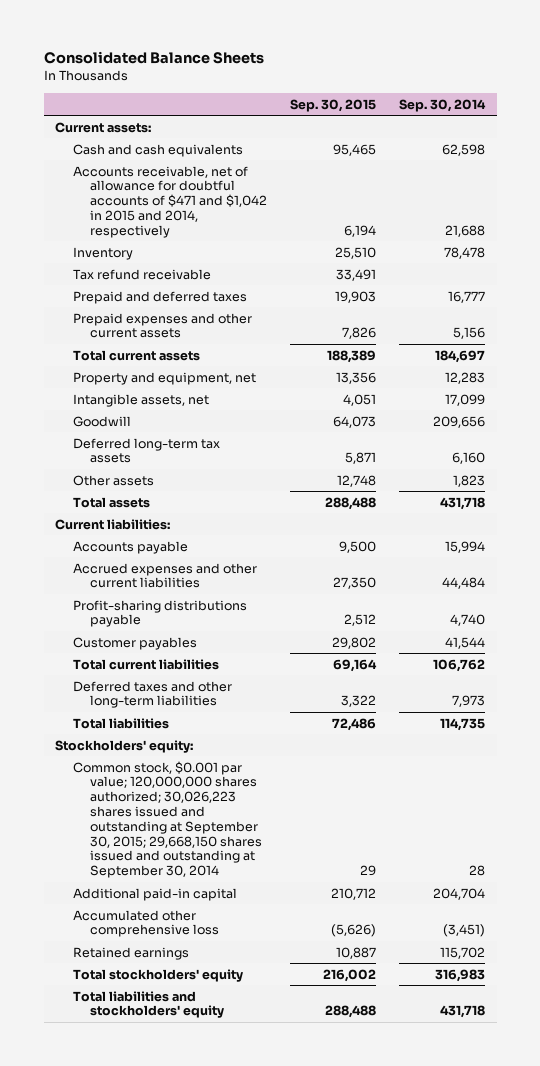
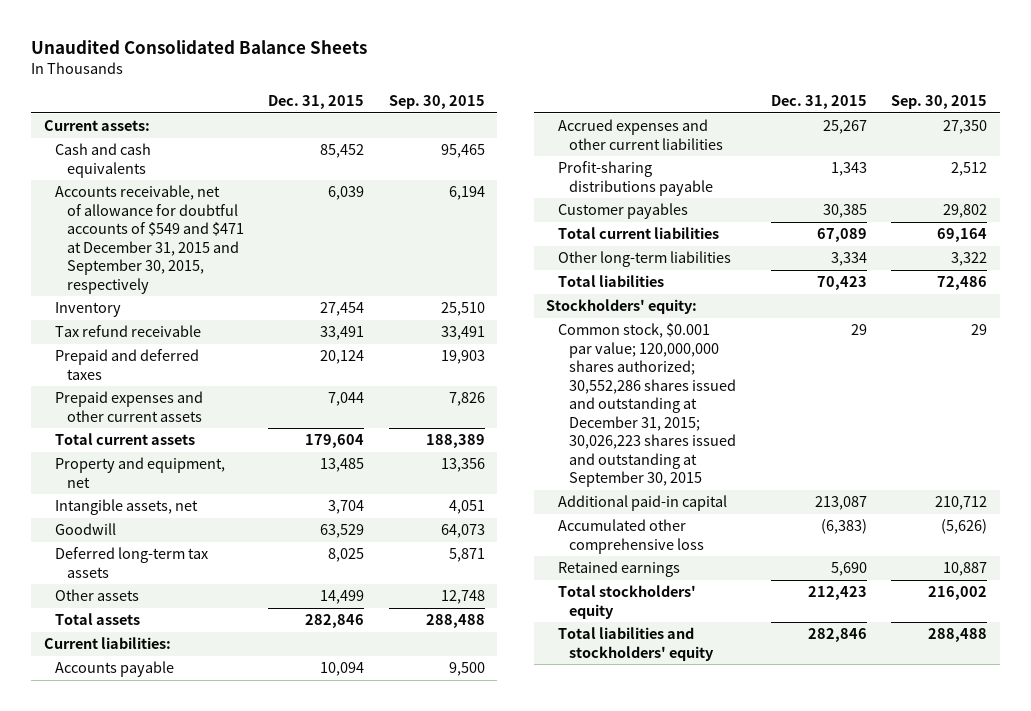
[43,51,264,65] Consolidated Balance Sheets -> [31,40,368,55] Unaudited Consolidated Balance Sheets
[399,98,487,112] Sep. 30, 2014 -> none
none -> [268,94,365,109] Dec. 31, 2015
[72,165,267,238] Accounts receivable, net of allowance for doubtful accounts of $471 and $1,042 in 2015 and 2014, respectively -> [55,185,245,294] Accounts receivable, net of allowance for doubtful accounts of $549 and $471 at December 31, 2015 and September 30, 2015, respectively
[72,680,232,709] Deferred taxes and other long-term liabilities -> [557,251,731,268] Other long-term liabilities
[72,760,262,879] Common stock, $0.001 par value; 120,000,000 shares authorized; 30,026,223 shares issued and outstanding at September 30, 2015; 29,668,150 shares issued and outstanding at September 30, 2014 -> [557,323,737,488] Common stock, $0.001 par value; 120,000,000 shares authorized; 30,552,286 shares issued and outstanding at December 31, 2015; 30,026,223 shares issued and outstanding at September 30, 2015

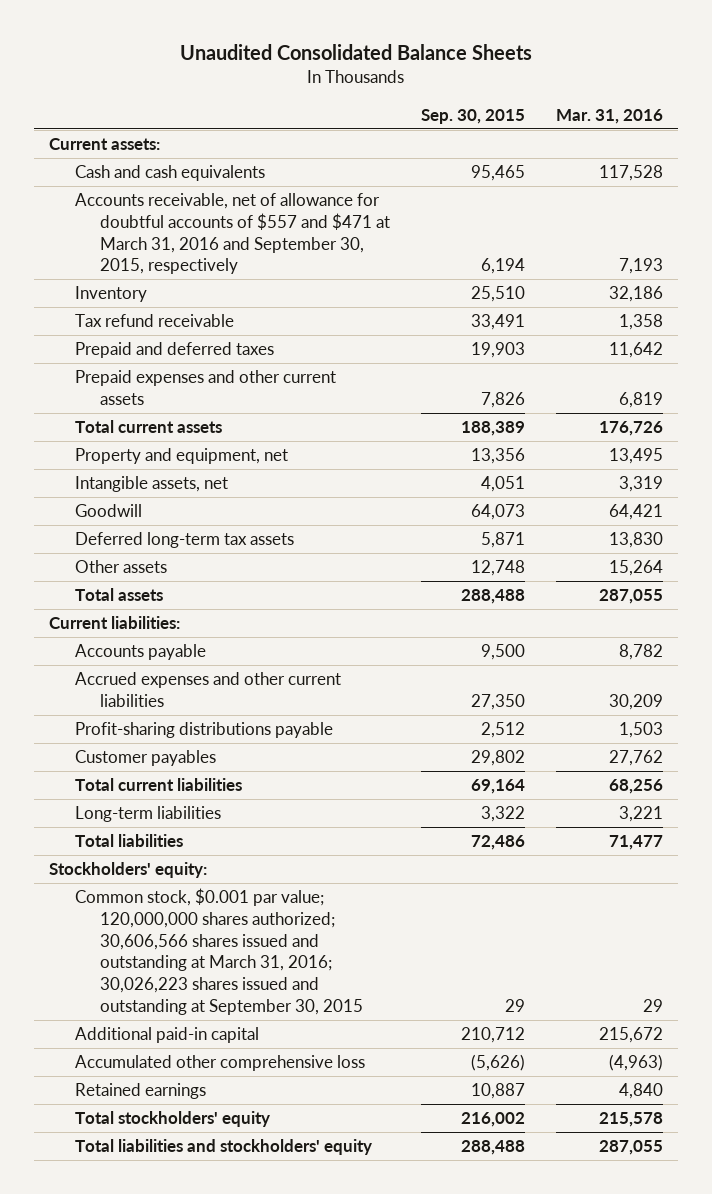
[268,94,365,109] Dec. 31, 2015 -> none
none -> [555,108,663,124] Mar. 31, 2016
[55,185,245,294] Accounts receivable, net of allowance for doubtful accounts of $549 and $471 at December 31, 2015 and September 30, 2015, respectively -> [74,193,391,275] Accounts receivable, net of allowance for doubtful accounts of $557 and $471 at March 31, 2016 and September 30, 2015, respectively
[557,251,731,268] Other long-term liabilities -> [74,806,221,823] Long-term liabilities
[557,323,737,488] Common stock, $0.001 par value; 120,000,000 shares authorized; 30,552,286 shares issued and outstanding at December 31, 2015; 30,026,223 shares issued and outstanding at September 30, 2015 -> [74,888,364,1015] Common stock, $0.001 par value; 120,000,000 shares authorized; 30,606,566 shares issued and outstanding at March 31, 2016; 30,026,223 shares issued and outstanding at September 30, 2015

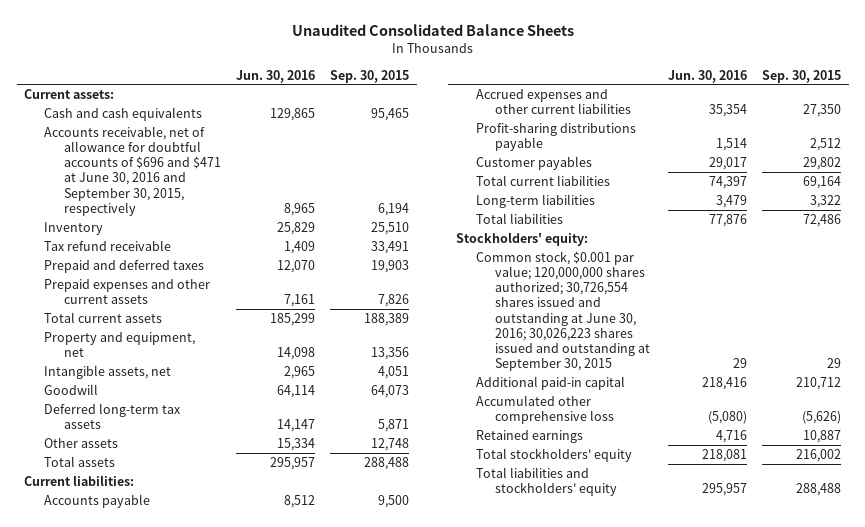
[555,108,663,124] Mar. 31, 2016 -> none
none -> [236,69,316,83] Jun. 30, 2016
[74,193,391,275] Accounts receivable, net of allowance for doubtful accounts of $557 and $471 at March 31, 2016 and September 30, 2015, respectively -> [44,125,221,216] Accounts receivable, net of allowance for doubtful accounts of $696 and $471 at June 30, 2016 and September 30, 2015, respectively
[74,888,364,1015] Common stock, $0.001 par value; 120,000,000 shares authorized; 30,606,566 shares issued and outstanding at March 31, 2016; 30,026,223 shares issued and outstanding at September 30, 2015 -> [475,250,651,372] Common stock, $0.001 par value; 120,000,000 shares authorized; 30,726,554 shares issued and outstanding at June 30, 2016; 30,026,223 shares issued and outstanding at September 30, 2015

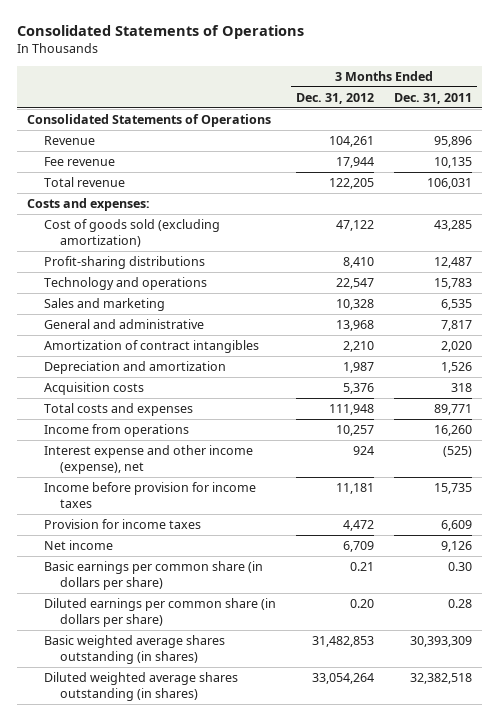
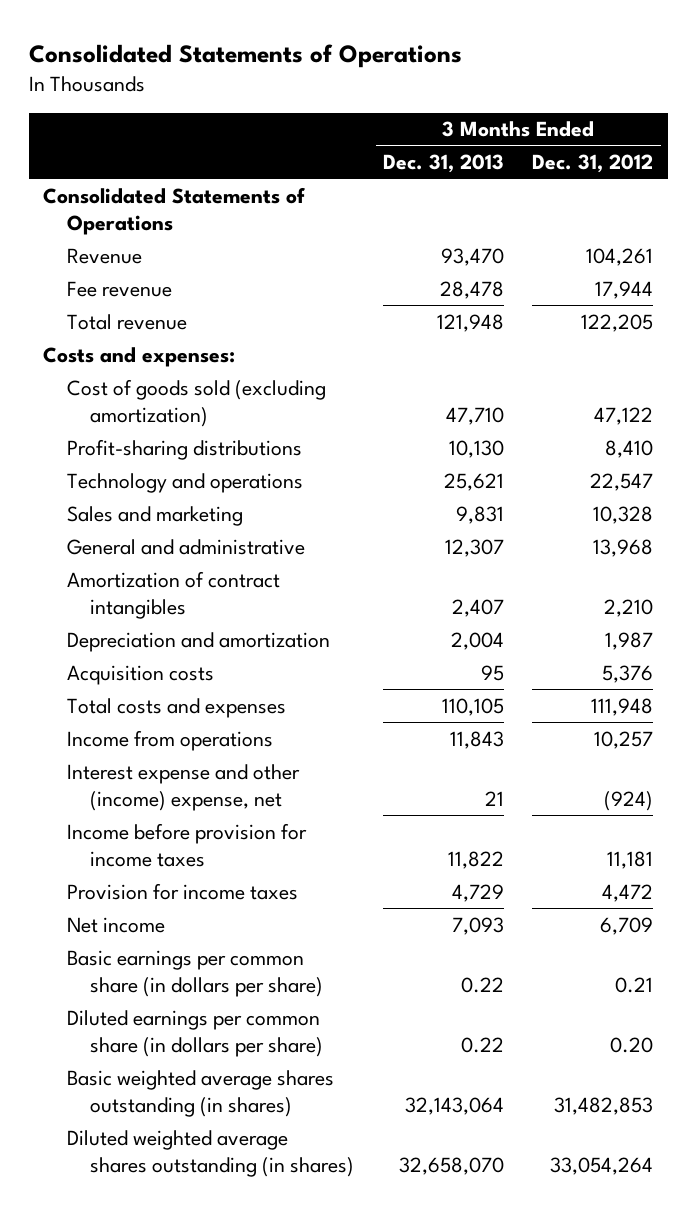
[394,92,473,104] Dec. 31, 2011 -> none
none -> [382,154,504,174] Dec. 31, 2013
[43,445,253,474] Interest expense and other income (expense), net -> [66,763,300,811] Interest expense and other (income) expense, net
[352,446,374,456] 924 -> [604,790,654,811] (924)

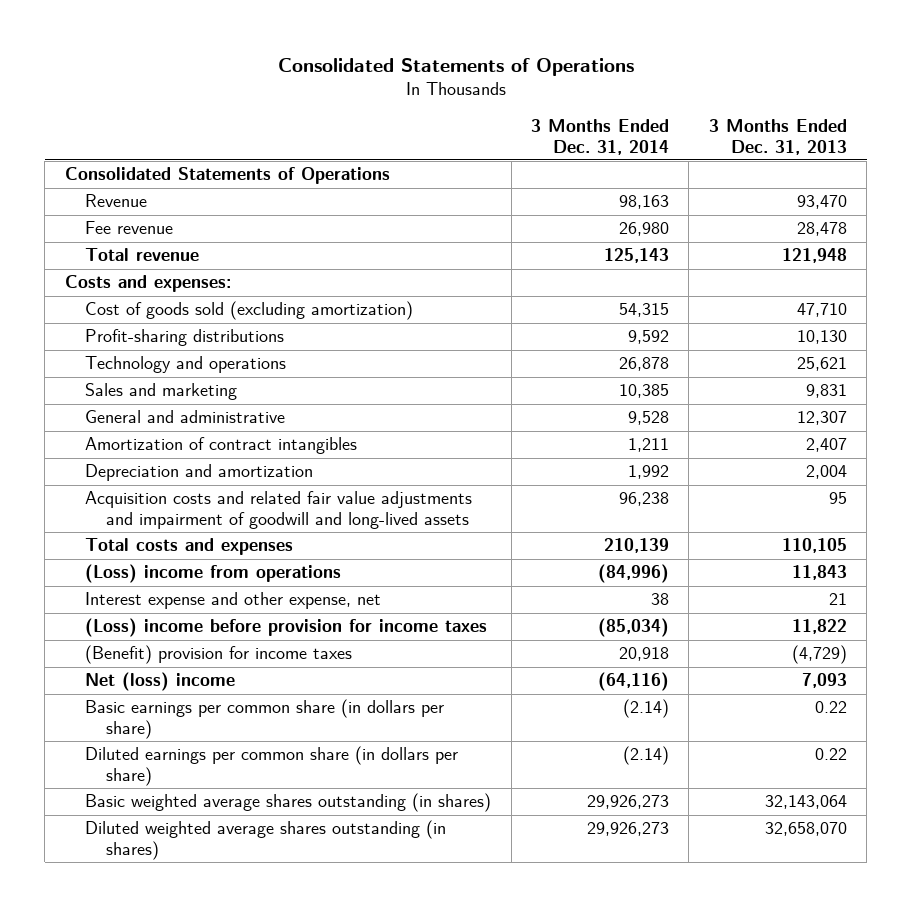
[532,154,654,174] Dec. 31, 2012 -> none
none -> [530,118,669,155] 3 Months Ended Dec. 31, 2014
[66,664,214,685] Acquisition costs -> [85,491,473,530] Acquisition costs and related fair value adjustments and impairment of goodwill and long-lived assets
[66,729,273,751] Income from operations -> [85,564,342,584] (Loss) income from operations
[66,763,300,811] Interest expense and other (income) expense, net -> [85,592,382,610] Interest expense and other expense, net
[66,822,307,867] Income before provision for income taxes -> [85,618,488,638] (Loss) income before provision for income taxes
[66,882,298,900] Provision for income taxes -> [85,645,353,665] (Benefit) provision for income taxes
[451,883,504,902] 4,729 -> [791,645,847,665] (4,729)
[66,916,165,933] Net income -> [85,672,236,692] Net (loss) income

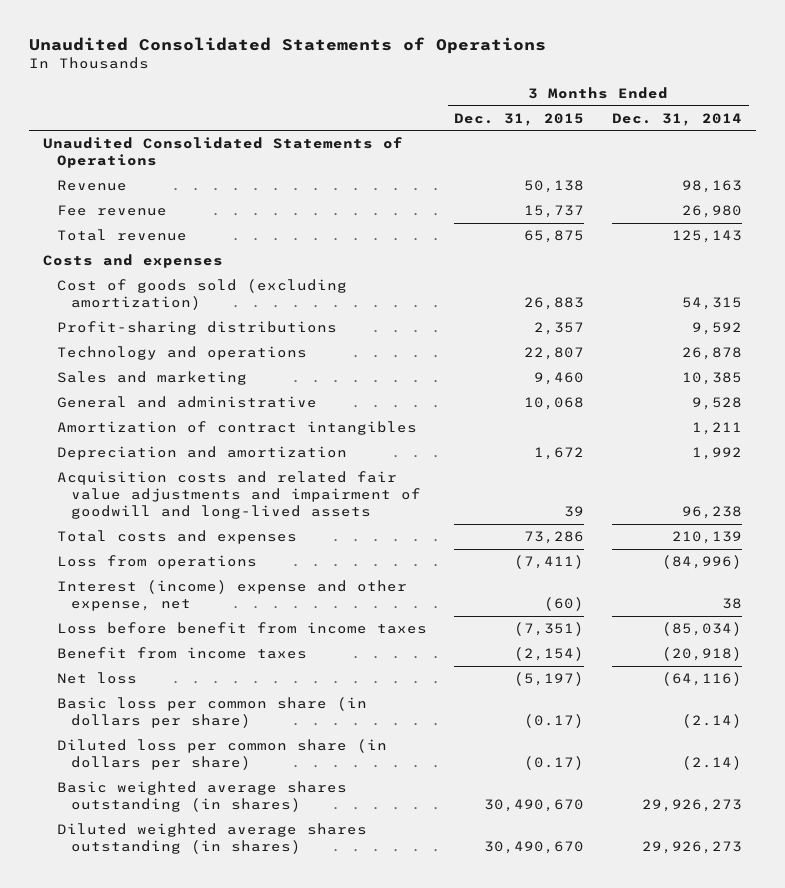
[277,57,634,76] Consolidated Statements of Operations -> [29,36,547,54] Unaudited Consolidated Statements of Operations
[708,118,847,155] 3 Months Ended Dec. 31, 2013 -> none
none -> [454,112,585,126] Dec. 31, 2015
[64,167,390,185] Consolidated Statements of Operations -> [42,136,403,168] Unaudited Consolidated Statements of Operations
[64,275,231,293] Costs and expenses: -> [42,253,223,268] Costs and expenses
[85,564,342,584] (Loss) income from operations -> [57,554,258,569] Loss from operations
[85,592,382,610] Interest expense and other expense, net -> [57,579,408,611] Interest (income) expense and other expense, net
[85,618,488,638] (Loss) income before provision for income taxes -> [57,621,428,634] Loss before benefit from income taxes
[85,645,353,665] (Benefit) provision for income taxes -> [57,646,308,659] Benefit from income taxes
[618,647,669,662] 20,918 -> [661,646,742,661] (20,918)
[85,672,236,692] Net (loss) income -> [57,671,138,684] Net loss
[85,699,445,740] Basic earnings per common share (in dollars per share) -> [57,696,368,728] Basic loss per common share (in dollars per share)
[85,746,459,787] Diluted earnings per common share (in dollars per share) -> [57,738,388,770] Diluted loss per common share (in dollars per share)

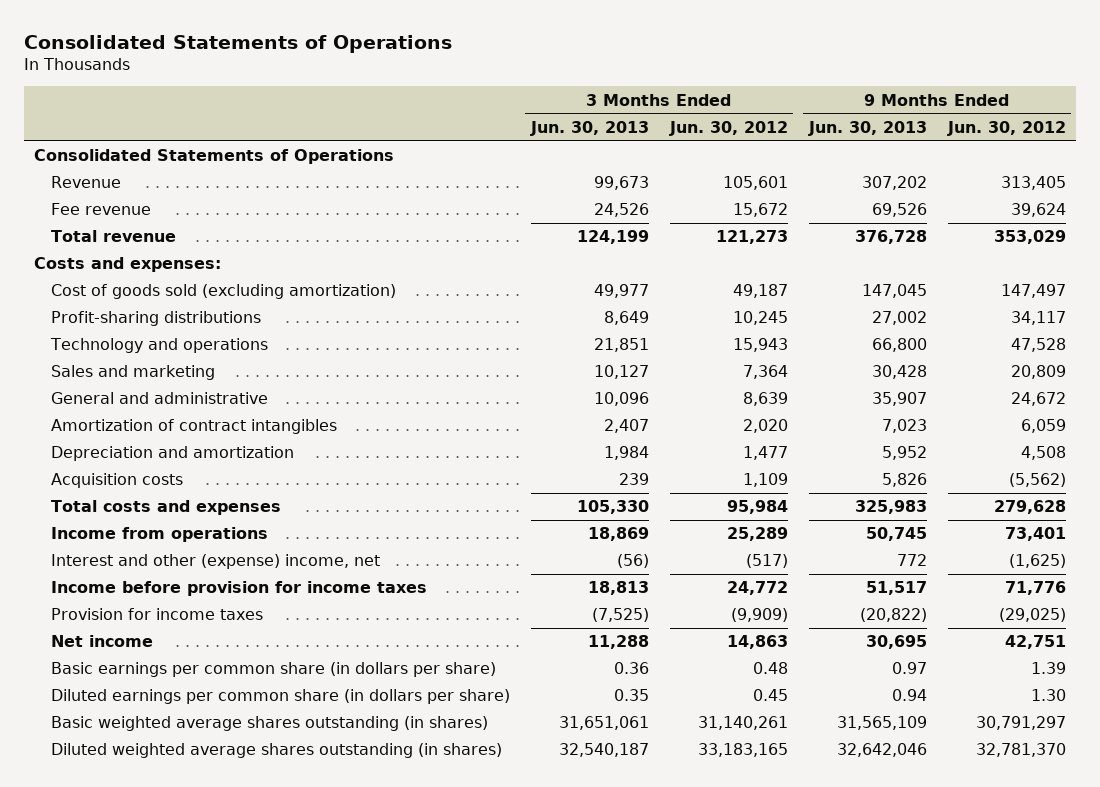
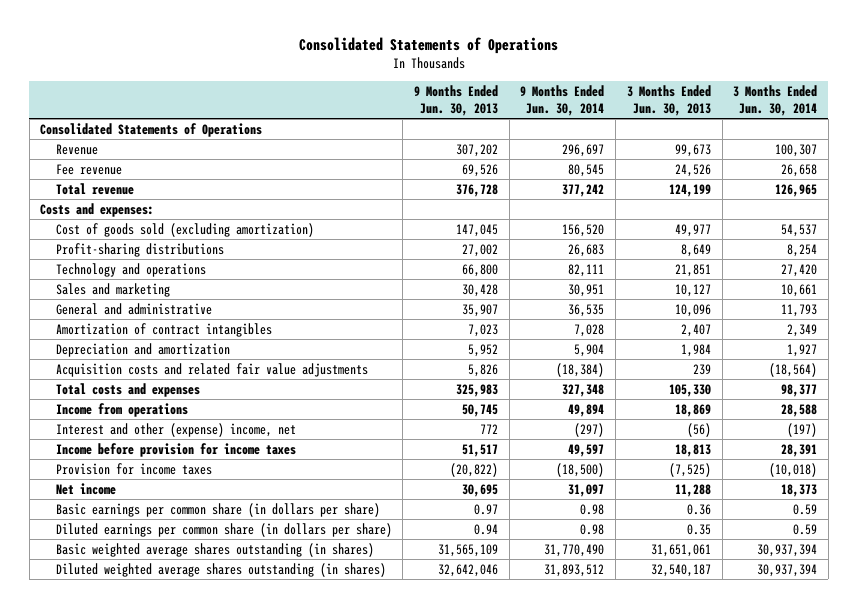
[668,120,788,136] Jun. 30, 2012 -> none
[946,120,1066,136] Jun. 30, 2012 -> none
none -> [520,84,605,116] 9 Months Ended Jun. 30, 2014
none -> [733,84,818,116] 3 Months Ended Jun. 30, 2014
[50,473,183,489] Acquisition costs -> [55,362,368,377] Acquisition costs and related fair value adjustments

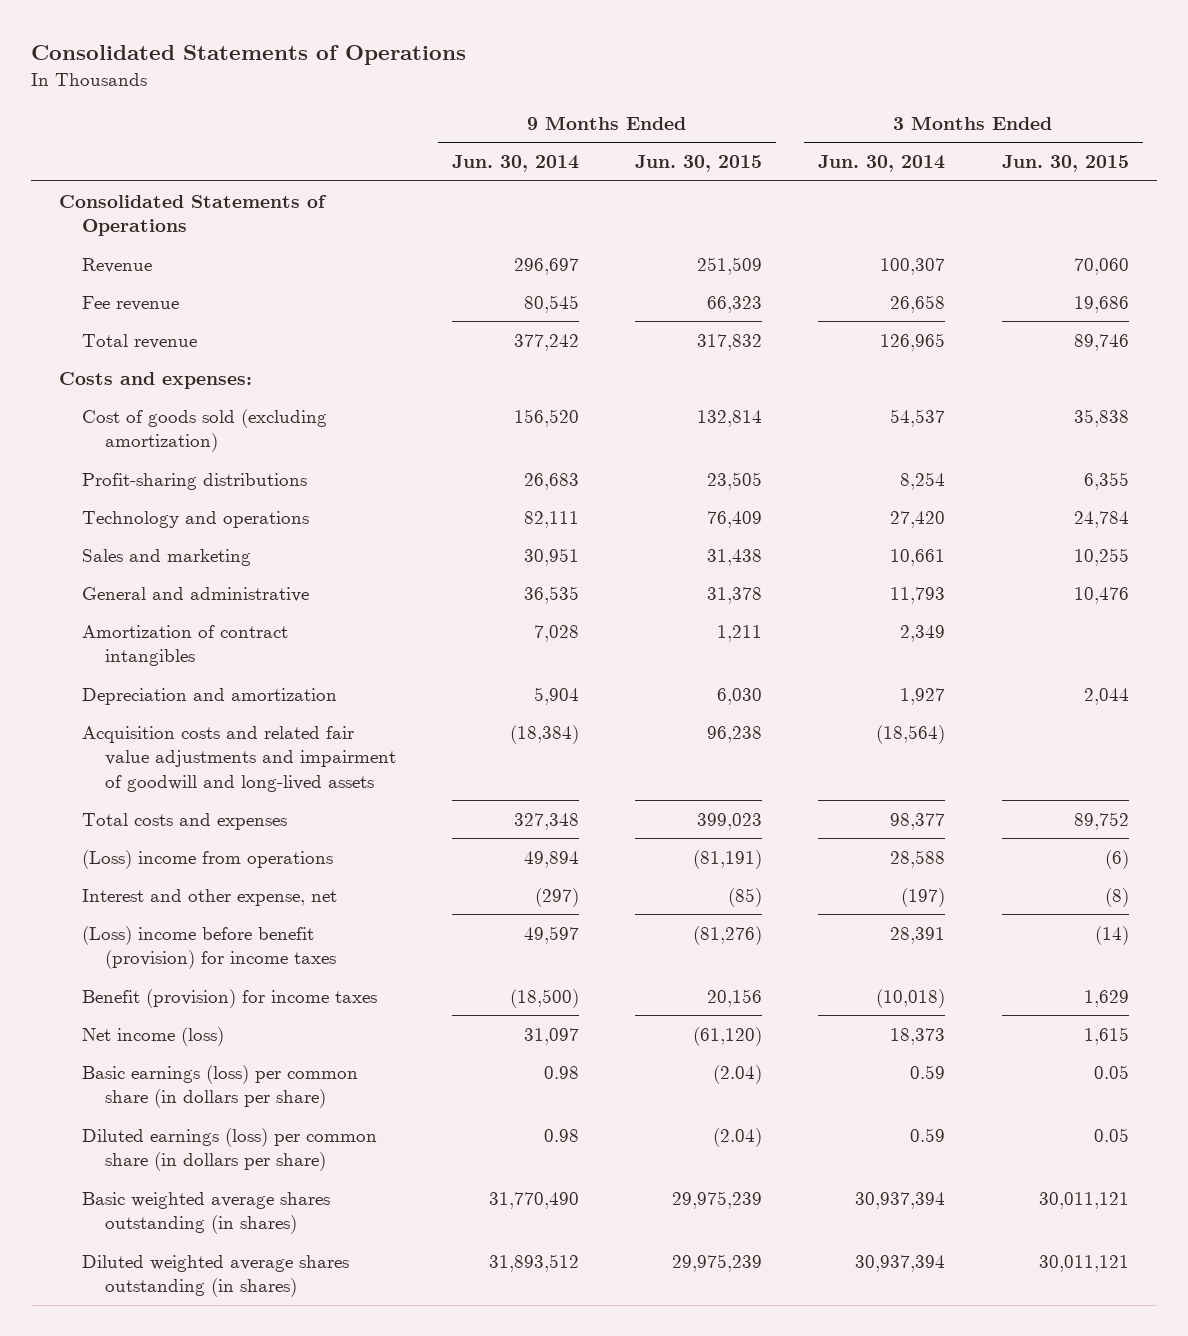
[414,84,499,116] 9 Months Ended Jun. 30, 2013 -> none
[626,84,711,116] 3 Months Ended Jun. 30, 2013 -> none
none -> [635,155,763,173] Jun. 30, 2015
none -> [1001,155,1129,173] Jun. 30, 2015
[55,362,368,377] Acquisition costs and related fair value adjustments -> [82,725,397,792] Acquisition costs and related fair value adjustments and impairment of goodwill and long-lived assets
[55,402,188,417] Income from operations -> [82,849,334,869] (Loss) income from operations
[55,422,296,437] Interest and other (expense) income, net -> [82,888,338,906] Interest and other expense, net
[55,442,296,457] Income before provision for income taxes -> [82,925,337,970] (Loss) income before benefit (provision) for income taxes
[55,462,212,475] Provision for income taxes -> [82,988,378,1008] Benefit (provision) for income taxes
[55,482,116,495] Net income -> [82,1026,225,1046] Net income (loss)
[55,502,380,517] Basic earnings per common share (in dollars per share) -> [82,1064,359,1109] Basic earnings (loss) per common share (in dollars per share)
[55,522,392,537] Diluted earnings per common share (in dollars per share) -> [82,1127,378,1172] Diluted earnings (loss) per common share (in dollars per share)

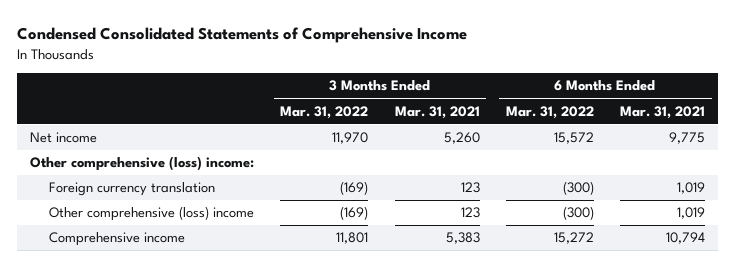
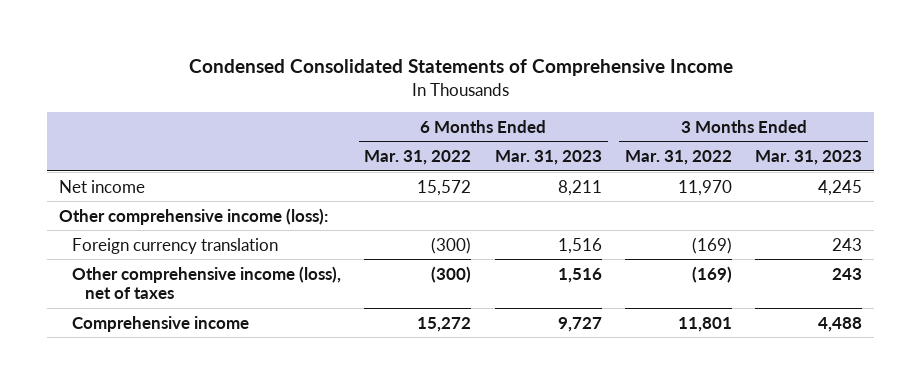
[394,105,480,119] Mar. 31, 2021 -> none
[620,105,706,119] Mar. 31, 2021 -> none
none -> [494,150,602,166] Mar. 31, 2023
none -> [755,150,863,166] Mar. 31, 2023
[29,156,254,172] Other comprehensive (loss) income: -> [59,207,329,225] Other comprehensive income (loss):
[49,206,255,222] Other comprehensive (loss) income -> [72,265,342,299] Other comprehensive income (loss), net of taxes

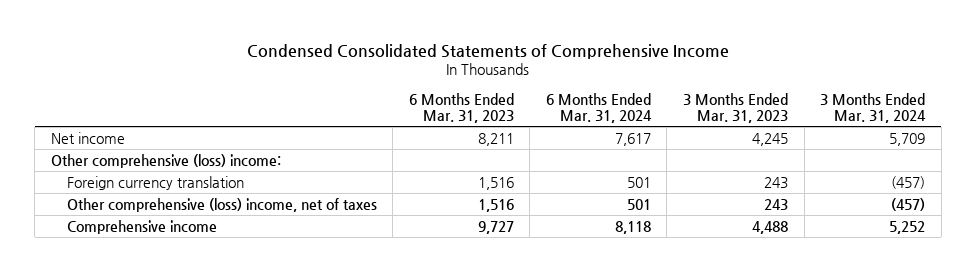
[364,150,472,166] Mar. 31, 2022 -> none
[625,150,733,166] Mar. 31, 2022 -> none
none -> [545,92,652,123] 6 Months Ended Mar. 31, 2024
none -> [820,92,927,123] 3 Months Ended Mar. 31, 2024
[59,207,329,225] Other comprehensive income (loss): -> [50,153,281,168] Other comprehensive (loss) income:
[72,265,342,299] Other comprehensive income (loss), net of taxes -> [66,197,377,212] Other comprehensive (loss) income, net of taxes

